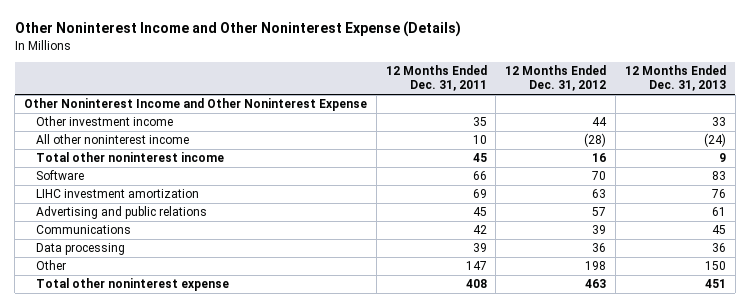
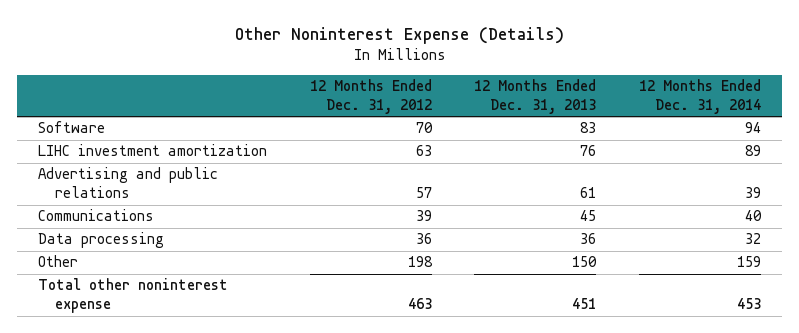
[14,21,461,38] Other Noninterest Income and Other Noninterest Expense (Details) -> [234,26,564,44] Other Noninterest Expense (Details)
[385,65,487,92] 12 Months Ended Dec. 31, 2011 -> none
none -> [638,79,761,115] 12 Months Ended Dec. 31, 2014
[23,98,367,112] Other Noninterest Income and Other Noninterest Expense -> none
[35,116,173,127] Other investment income -> none
[35,134,189,145] All other noninterest income -> none
[35,152,224,163] Total other noninterest income -> none

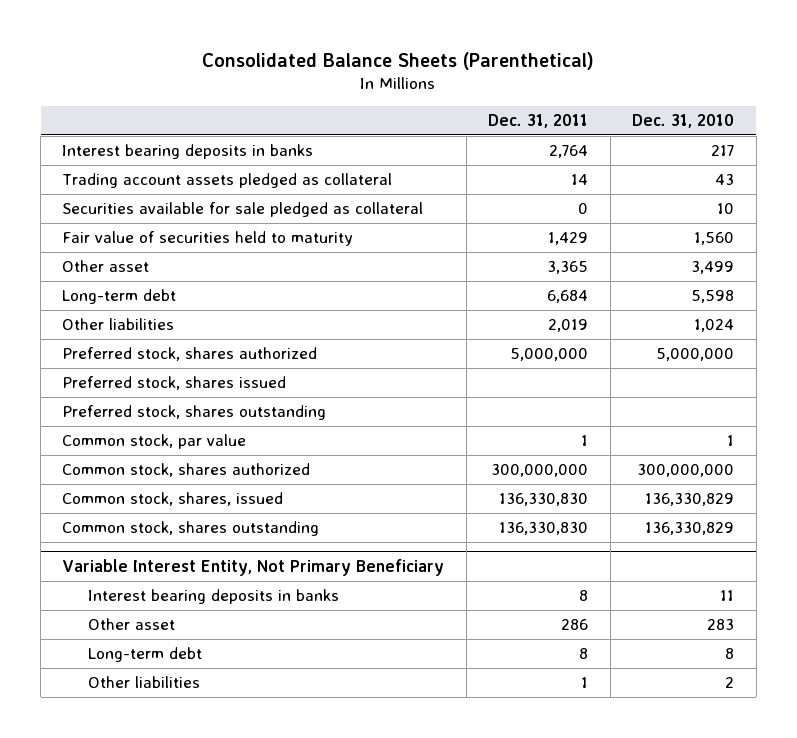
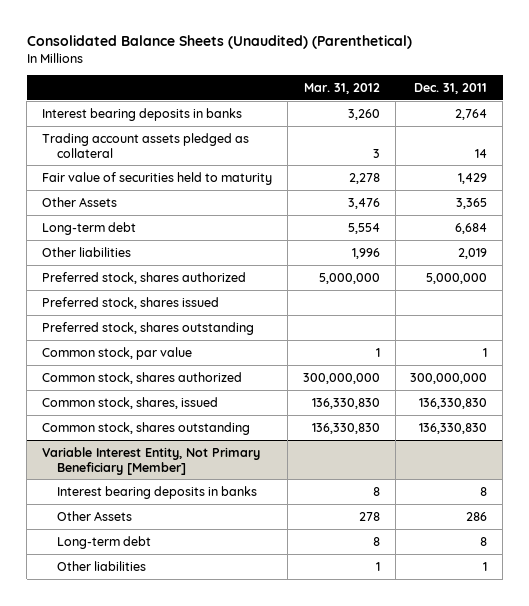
[202,51,595,70] Consolidated Balance Sheets (Parenthetical) -> [26,34,412,49] Consolidated Balance Sheets (Unaudited) (Parenthetical)
[632,114,735,129] Dec. 31, 2010 -> none
none -> [303,82,380,94] Mar. 31, 2012
[62,202,424,218] Securities available for sale pledged as collateral -> none
[62,260,150,273] Other asset -> [42,196,118,207] Other Assets
[62,559,445,577] Variable Interest Entity, Not Primary Beneficiary -> [42,446,261,475] Variable Interest Entity, Not Primary Beneficiary [Member]
[88,618,176,631] Other asset -> [57,510,133,521] Other Assets

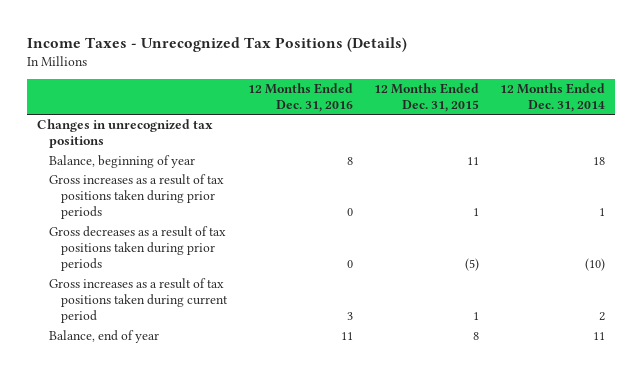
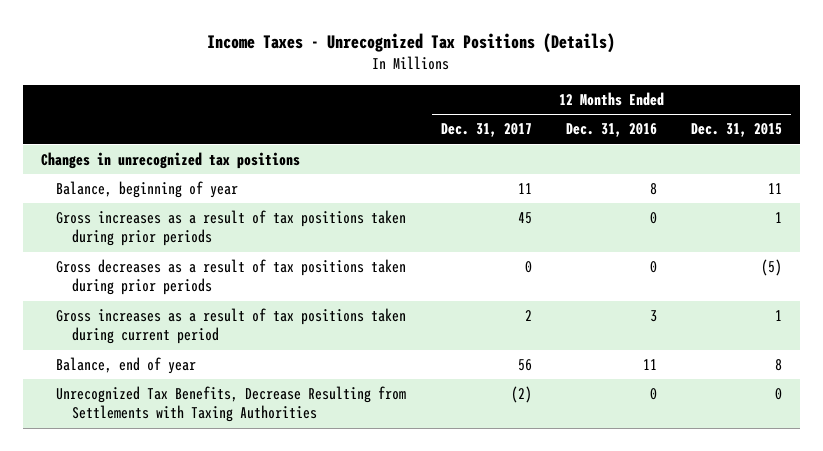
[499,82,605,113] 12 Months Ended Dec. 31, 2014 -> none
none -> [440,123,532,138] Dec. 31, 2017
none -> [56,386,407,423] Unrecognized Tax Benefits, Decrease Resulting from Settlements with Taxing Authorities

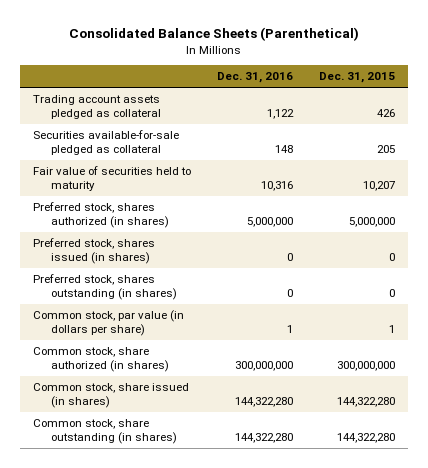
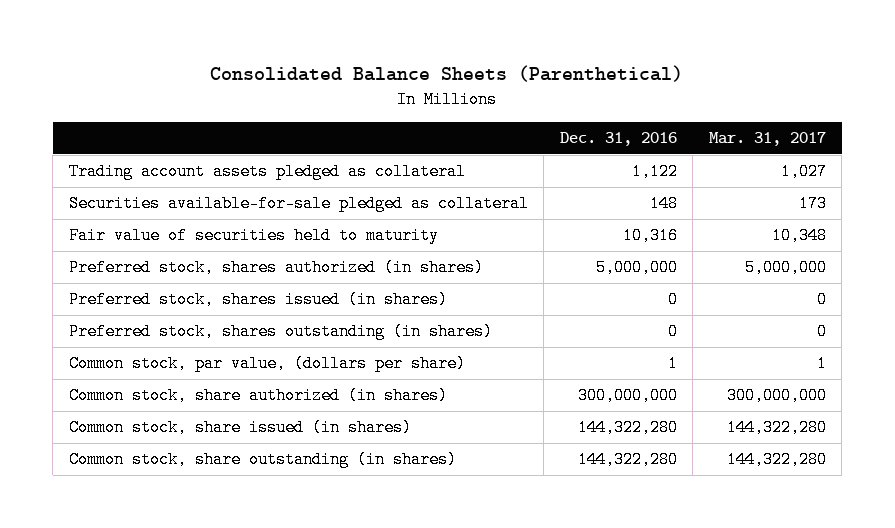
[319,72,396,84] Dec. 31, 2015 -> none
none -> [708,132,826,147] Mar. 31, 2017
[32,310,184,336] Common stock, par value (in dollars per share) -> [68,355,466,373] Common stock, par value, (dollars per share)

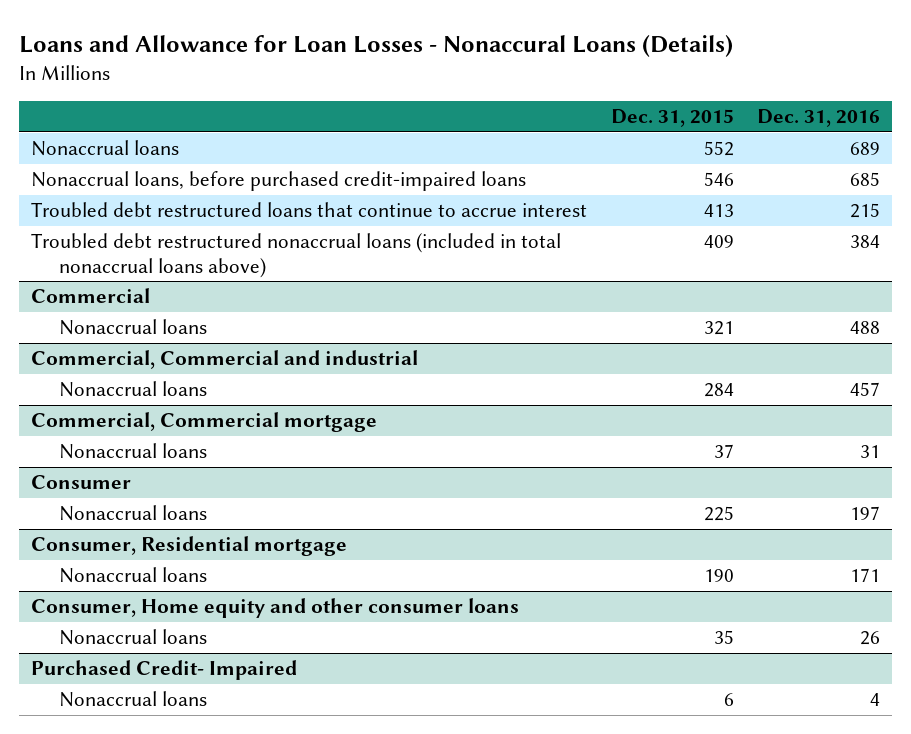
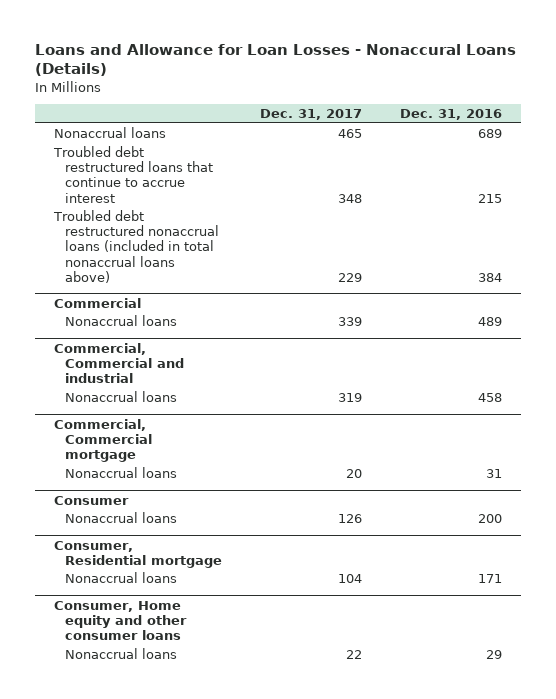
[610,109,734,128] Dec. 31, 2015 -> none
none -> [260,109,363,121] Dec. 31, 2017
[31,171,527,192] Nonaccrual loans, before purchased credit-impaired loans -> none
[850,321,881,335] 488 -> [478,316,503,326] 489
[850,382,881,397] 457 -> [478,392,503,402] 458
[850,506,881,521] 197 -> [478,513,503,523] 200
[31,660,298,681] Purchased Credit- Impaired -> none
[59,691,208,708] Nonaccrual loans -> none
[860,631,881,646] 26 -> [486,649,503,659] 29

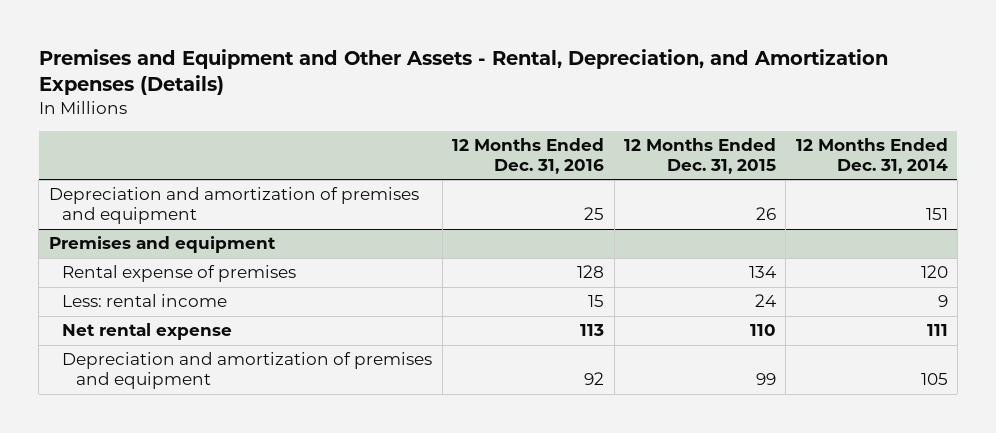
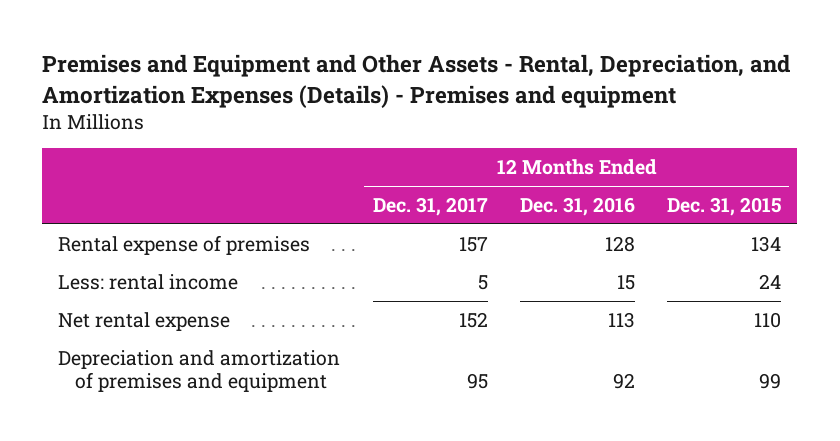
[38,49,888,96] Premises and Equipment and Other Assets - Rental, Depreciation, and Amortization Expenses (Details) -> [42,54,791,108] Premises and Equipment and Other Assets - Rental, Depreciation, and Amortization Expenses (Details) - Premises and equipment
[795,138,948,174] 12 Months Ended Dec. 31, 2014 -> none
none -> [372,196,488,216] Dec. 31, 2017
[48,187,419,224] Depreciation and amortization of premises and equipment -> none
[48,236,276,254] Premises and equipment -> none

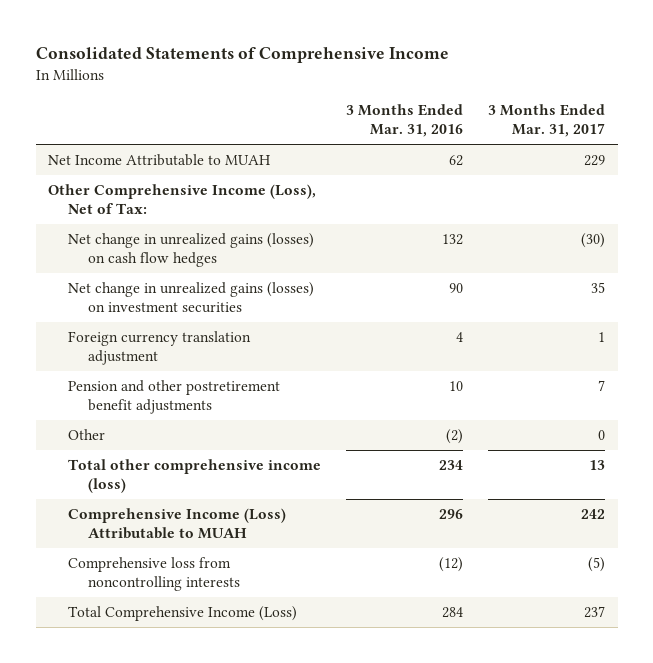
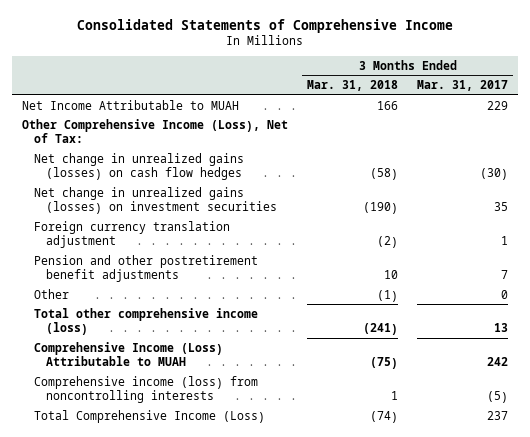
[346,104,464,138] 3 Months Ended Mar. 31, 2016 -> none
none -> [307,80,399,92] Mar. 31, 2018
[68,556,241,592] Comprehensive loss from noncontrolling interests -> [34,375,259,404] Comprehensive income (loss) from noncontrolling interests

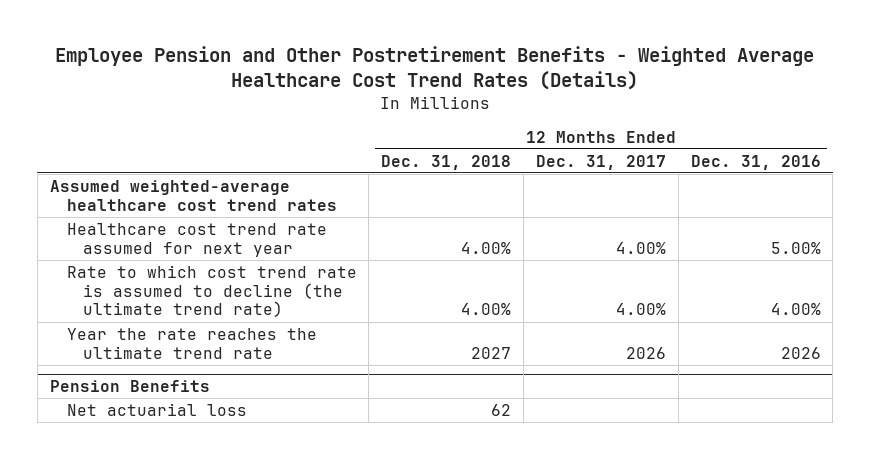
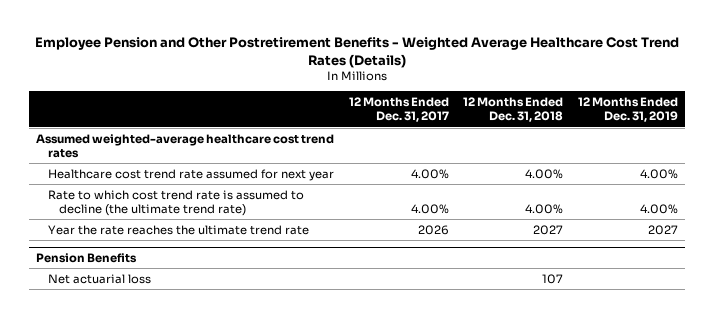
[690,154,821,170] Dec. 31, 2016 -> none
none -> [578,96,679,123] 12 Months Ended Dec. 31, 2019
[491,403,512,416] 62 -> [542,273,564,284] 107

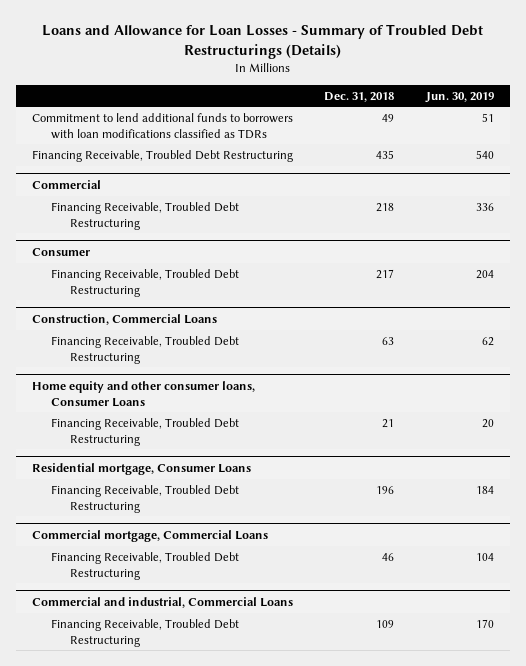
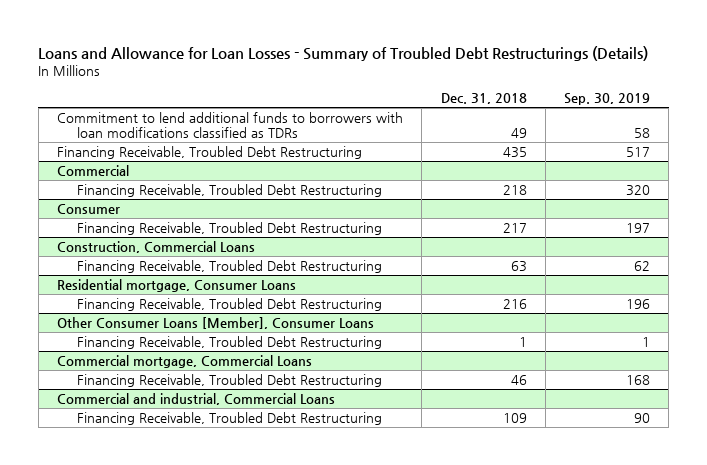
[424,91,494,103] Jun. 30, 2019 -> none
none -> [564,93,651,106] Sep. 30, 2019
[31,380,255,407] Home equity and other consumer loans, Consumer Loans -> none
[50,417,239,446] Financing Receivable, Troubled Debt Restructuring -> none
[376,485,395,494] 196 -> [502,299,527,310] 216
none -> [57,317,375,330] Other Consumer Loans [Member], Consumer Loans
none -> [77,336,383,350] Financing Receivable, Troubled Debt Restructuring

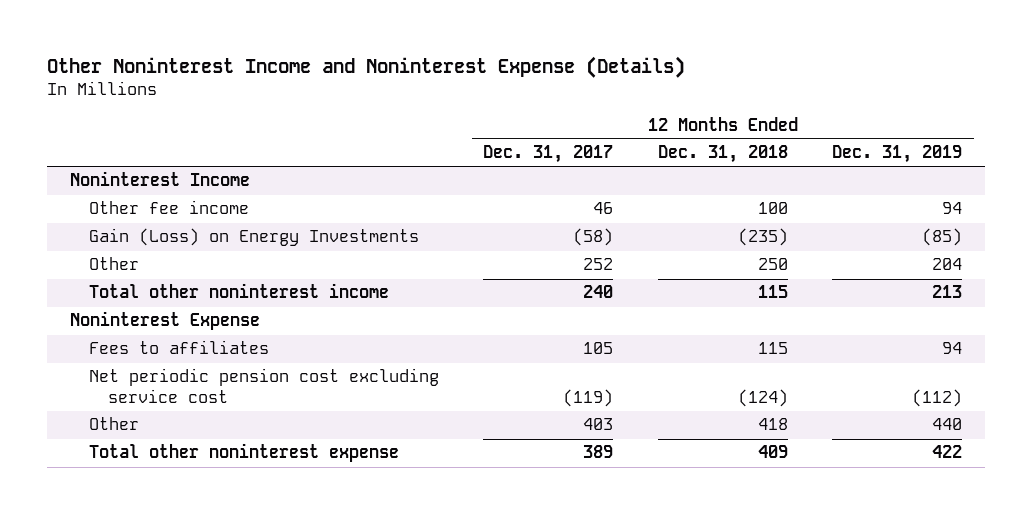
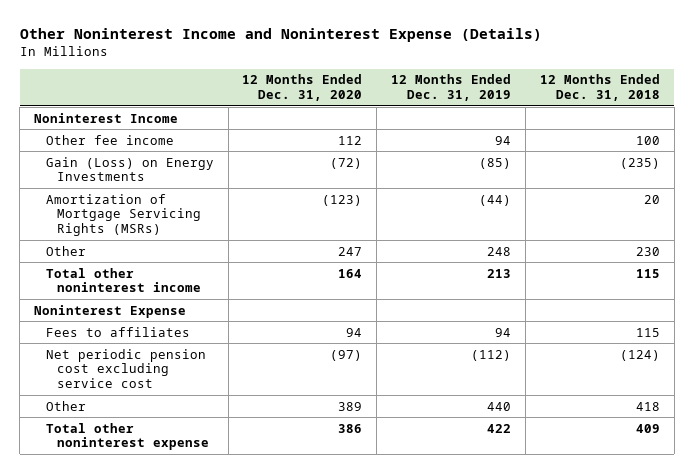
[483,145,614,164] Dec. 31, 2017 -> none
none -> [242,74,363,102] 12 Months Ended Dec. 31, 2020
none -> [45,193,202,236] Amortization of Mortgage Servicing Rights (MSRs)
[757,258,788,271] 250 -> [635,246,660,256] 230
[932,258,963,271] 204 -> [487,246,512,256] 248

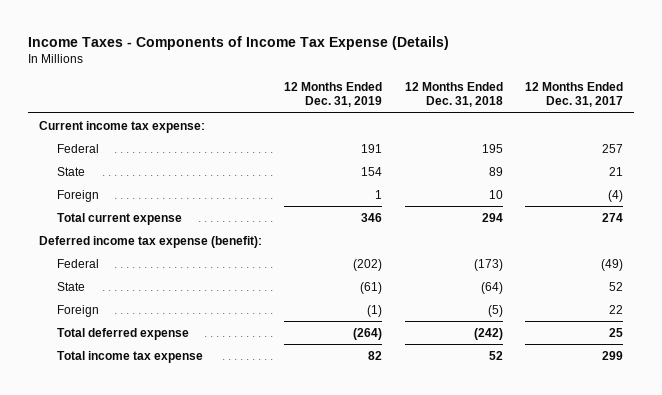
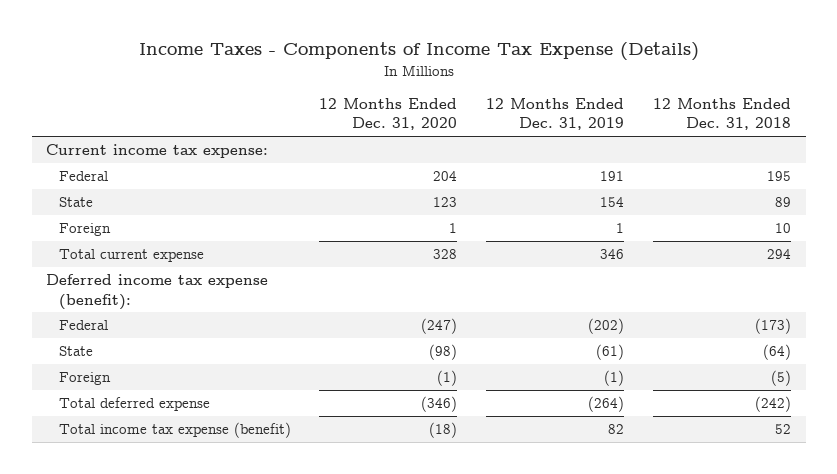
[524,81,623,108] 12 Months Ended Dec. 31, 2017 -> none
none -> [319,97,458,131] 12 Months Ended Dec. 31, 2020
[56,350,203,363] Total income tax expense -> [58,422,291,439] Total income tax expense (benefit)

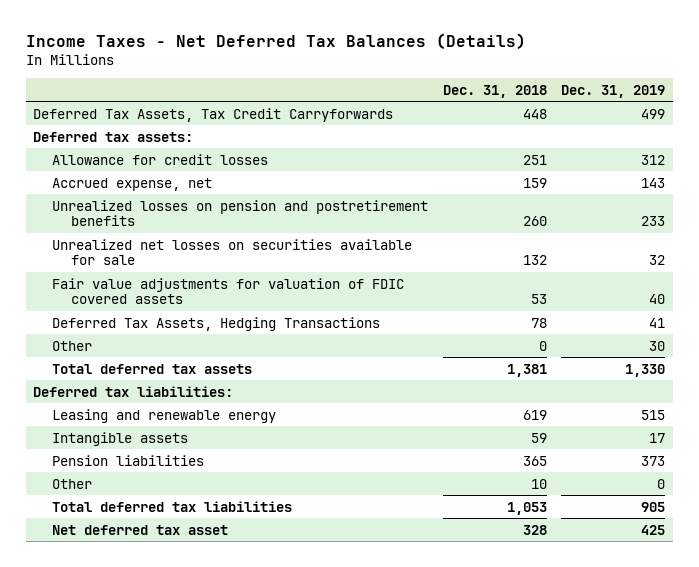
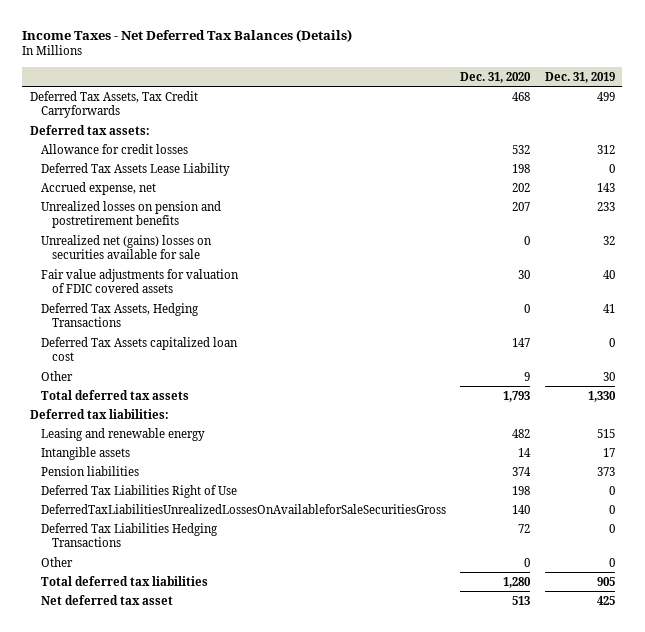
[442,84,547,98] Dec. 31, 2018 -> none
none -> [460,71,532,83] Dec. 31, 2020
none -> [40,162,230,176] Deferred Tax Assets Lease Liability
[52,238,413,266] Unrealized net losses on securities available for sale -> [40,234,212,260] Unrealized net (gains) losses on securities available for sale
none -> [40,336,238,362] Deferred Tax Assets capitalized loan cost
none -> [40,484,237,498] Deferred Tax Liabilities Right of Use
none -> [40,503,446,514] DeferredTaxLiabilitiesUnrealizedLossesOnAvailableforSaleSecuritiesGross
none -> [40,522,218,548] Deferred Tax Liabilities Hedging Transactions

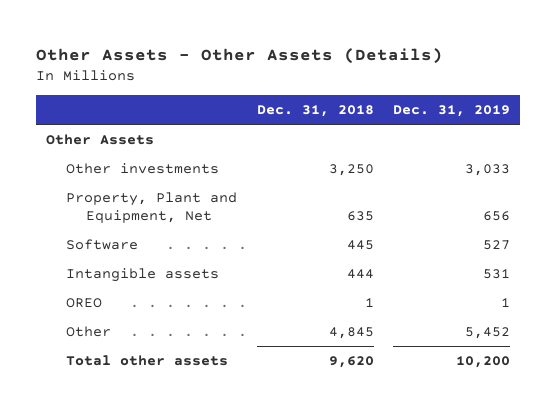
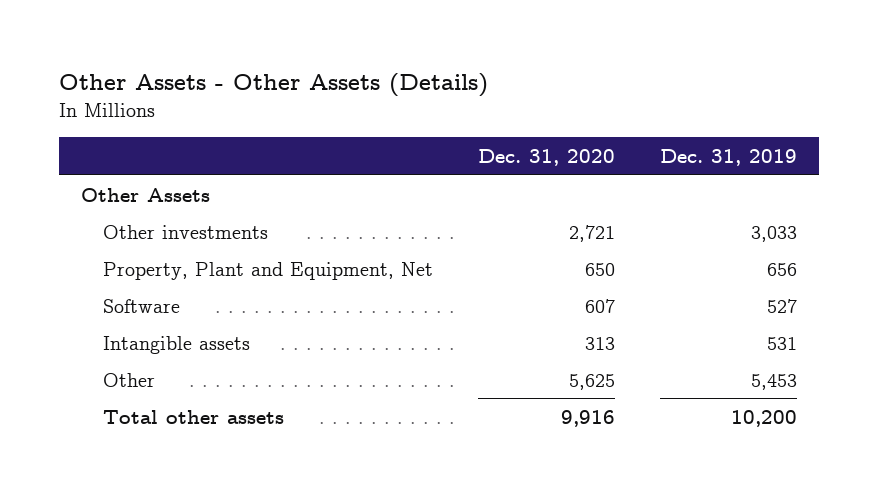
[256,105,374,118] Dec. 31, 2018 -> none
none -> [477,148,615,166] Dec. 31, 2020
[65,297,102,308] OREO -> none
[465,326,511,339] 5,452 -> [750,373,797,390] 5,453

